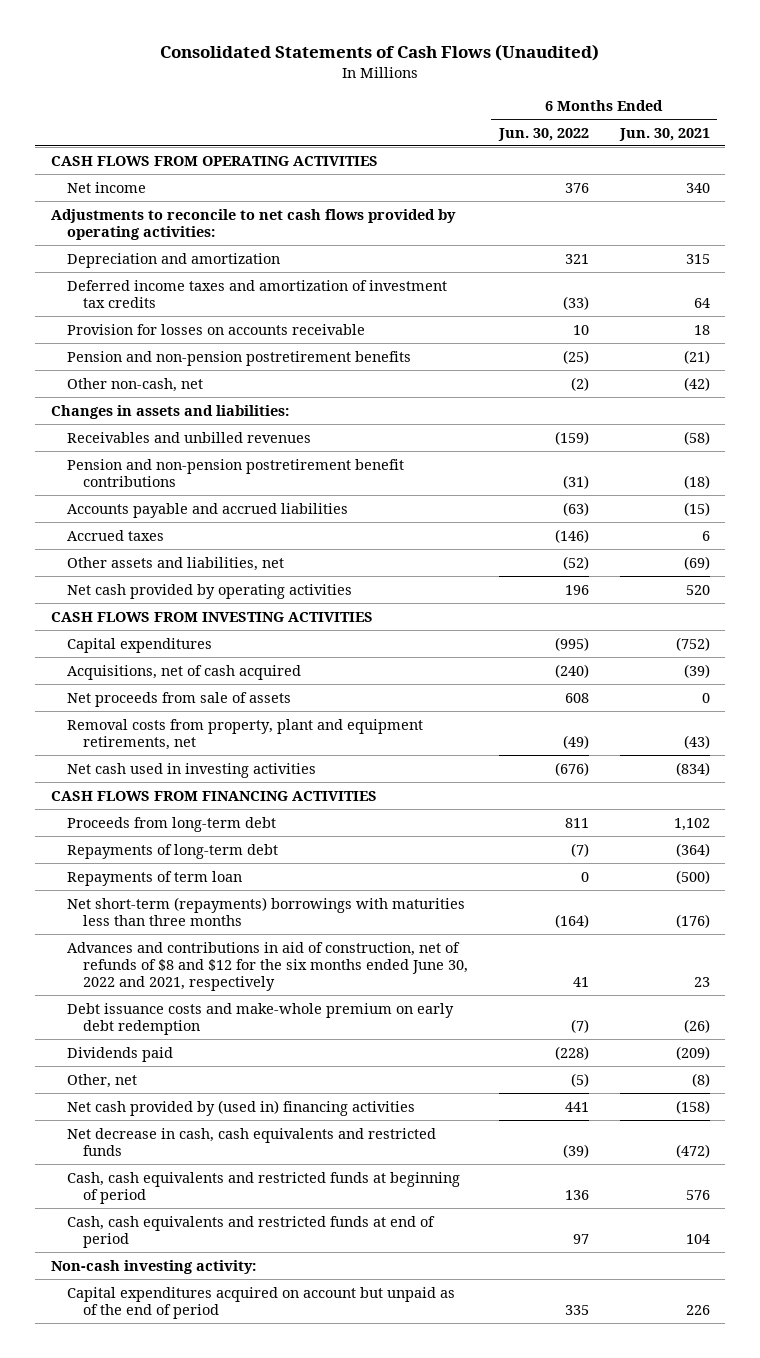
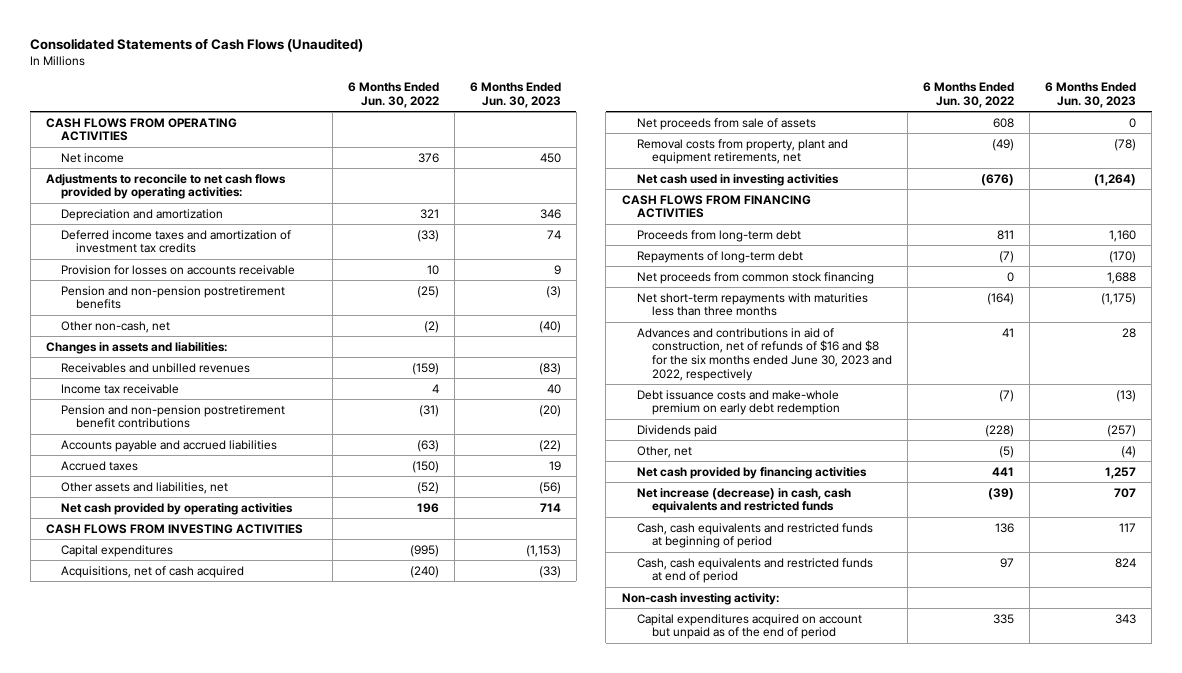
[618,127,710,141] Jun. 30, 2021 -> none
none -> [469,82,561,108] 6 Months Ended Jun. 30, 2023
none -> [61,383,180,394] Income tax receivable
[555,528,590,543] (146) -> [411,460,439,473] (150)
[67,870,243,886] Repayments of term loan -> none
none -> [636,271,874,284] Net proceeds from common stock financing
[67,896,466,926] Net short-term (repayments) borrowings with maturities less than three months -> [636,292,868,317] Net short-term repayments with maturities less than three months
[67,941,469,991] Advances and contributions in aid of construction, net of refunds of $8 and $12 for the six months ended June 30, 2022 and 2021, respectively -> [636,327,892,382] Advances and contributions in aid of construction, net of refunds of $16 and $8 for the six months ended June 30, 2023 and 2022, respectively
[67,1099,416,1116] Net cash provided by (used in) financing activities -> [636,466,867,479] Net cash provided by financing activities
[67,1127,437,1156] Net decrease in cash, cash equivalents and restricted funds -> [636,487,851,514] Net increase (decrease) in cash, cash equivalents and restricted funds

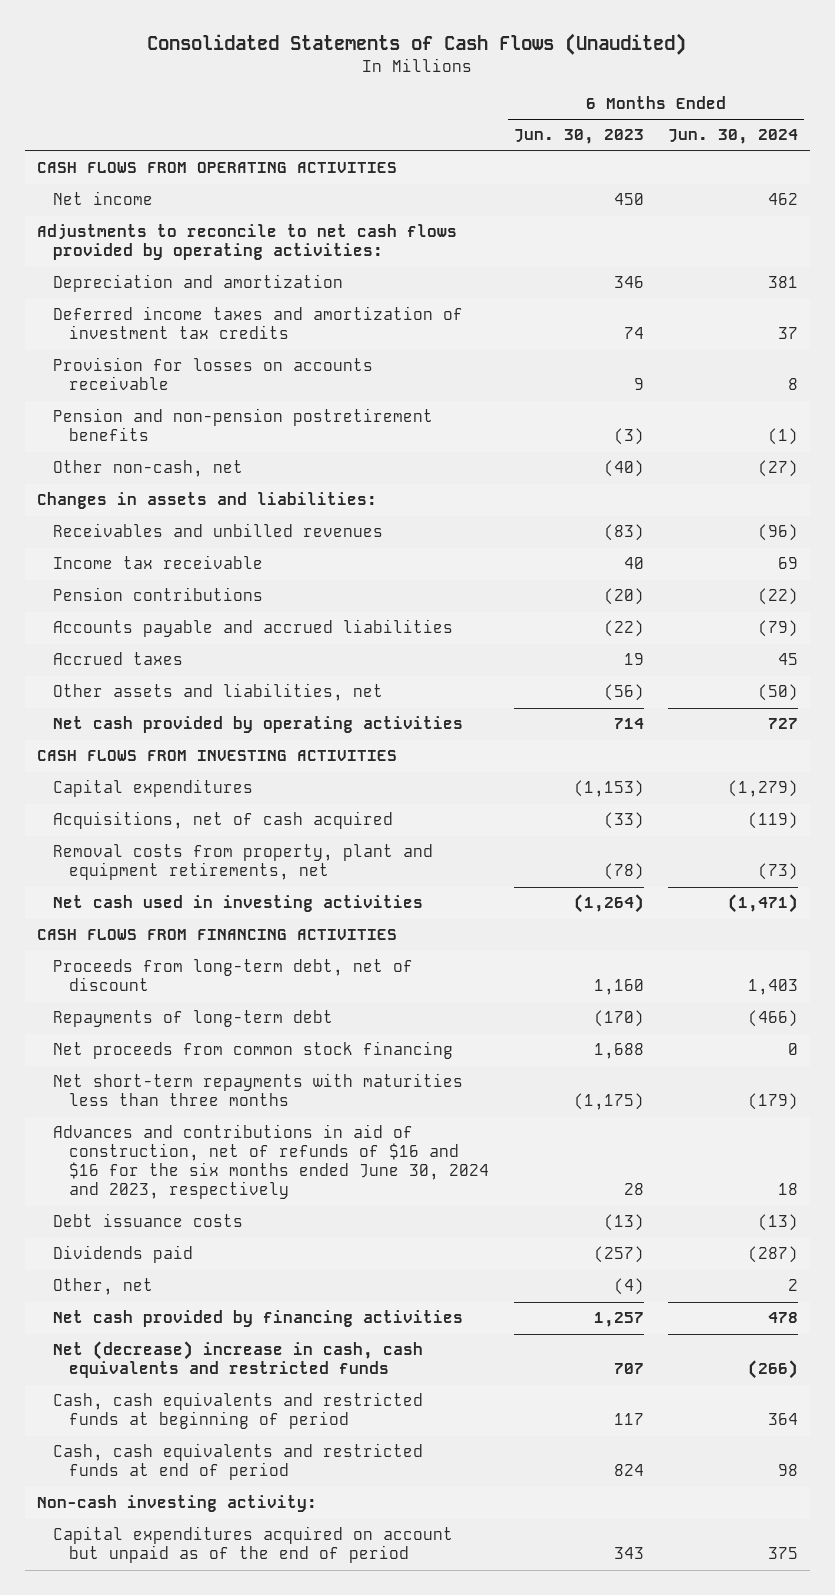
[347,82,439,108] 6 Months Ended Jun. 30, 2022 -> none
none -> [667,129,798,145] Jun. 30, 2024
[61,404,286,429] Pension and non-pension postretirement benefit contributions -> none
none -> [53,587,264,602] Pension contributions
[636,117,816,130] Net proceeds from sale of assets -> none
[636,229,801,242] Proceeds from long-term debt -> [53,959,414,992] Proceeds from long-term debt, net of discount
[636,327,892,382] Advances and contributions in aid of construction, net of refunds of $16 and $8 for the six months ended June 30, 2023 and 2022, respectively -> [53,1124,490,1200] Advances and contributions in aid of construction, net of refunds of $16 and $16 for the six months ended June 30, 2024 and 2023, respectively
[636,389,840,416] Debt issuance costs and make-whole premium on early debt redemption -> [53,1213,244,1228] Debt issuance costs
[636,487,851,514] Net increase (decrease) in cash, cash equivalents and restricted funds -> [53,1341,424,1379] Net (decrease) increase in cash, cash equivalents and restricted funds

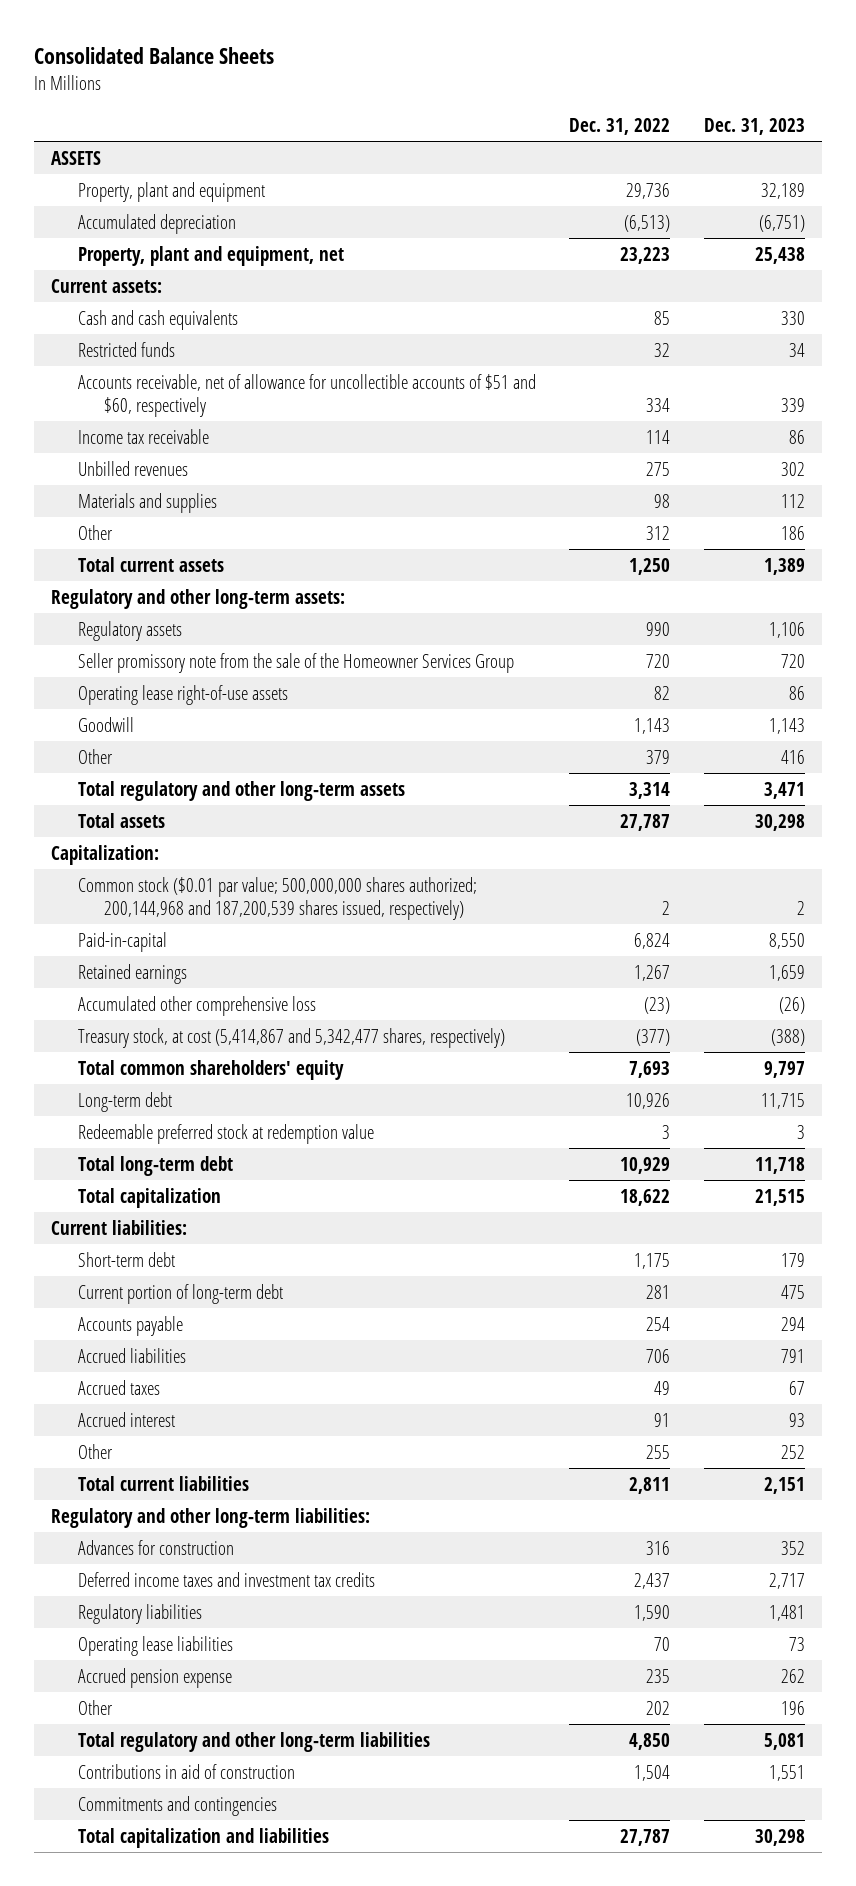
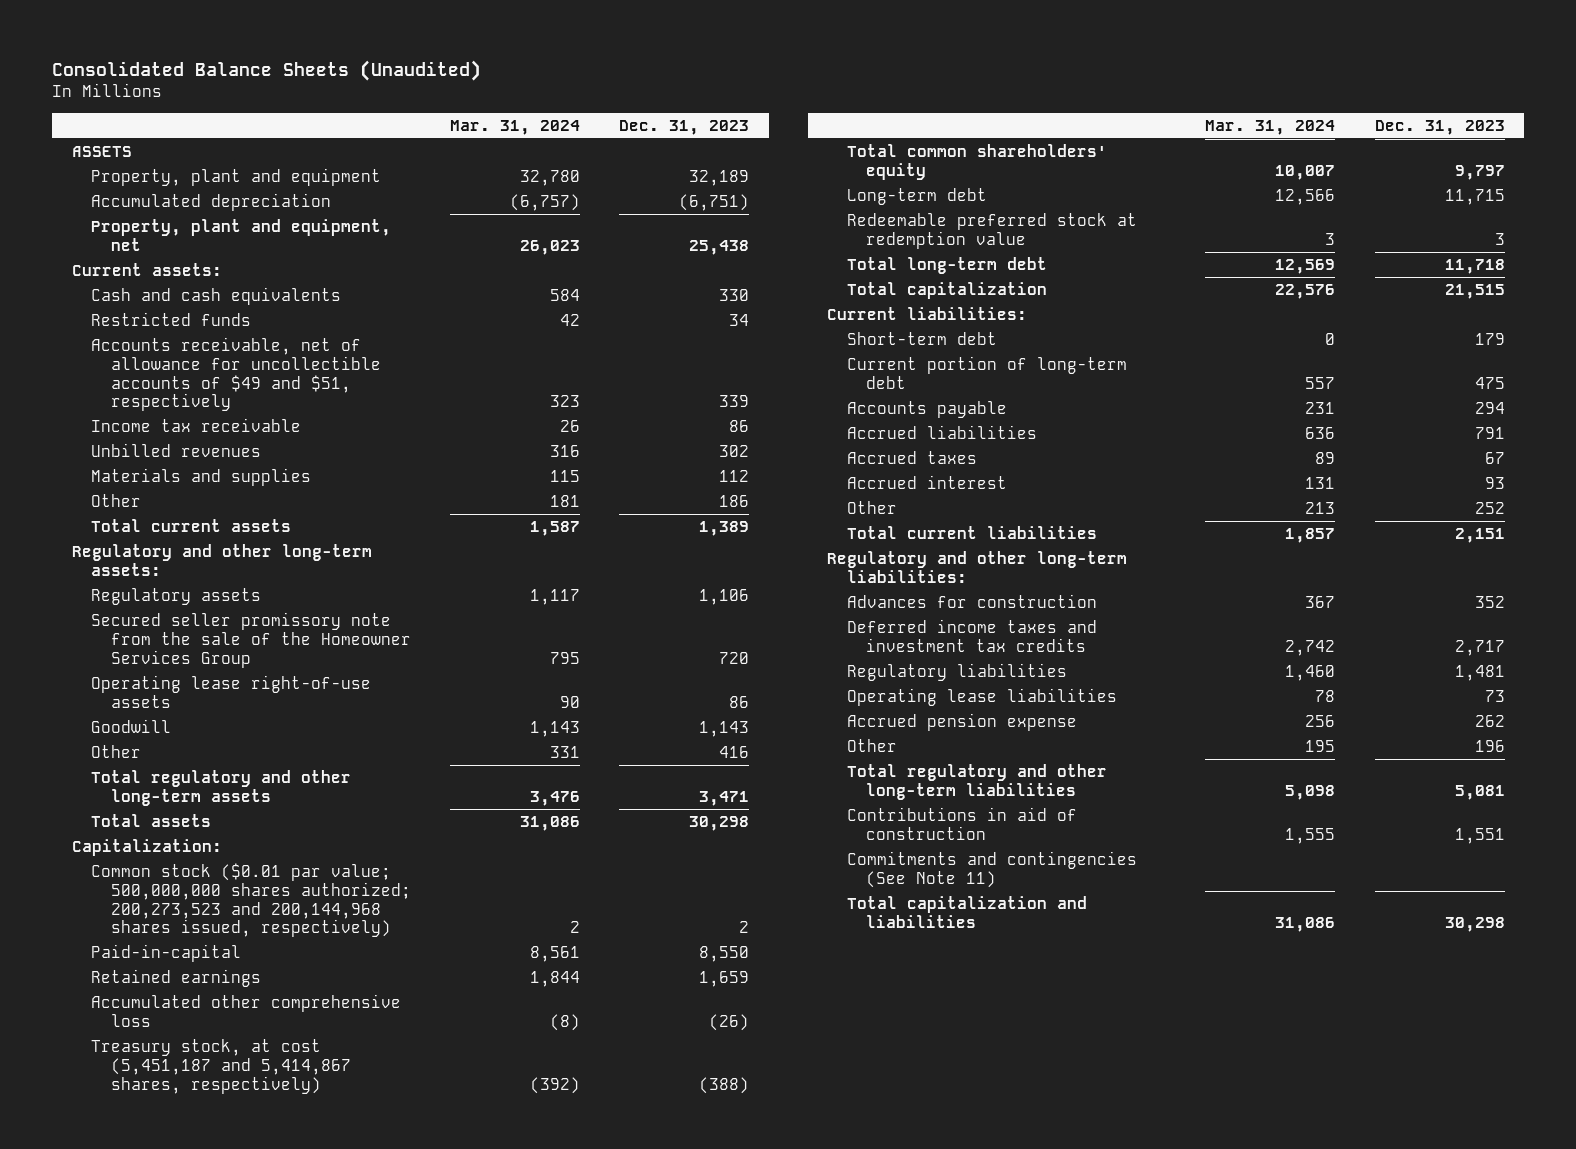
[34,47,275,65] Consolidated Balance Sheets -> [52,60,482,82] Consolidated Balance Sheets (Unaudited)
[569,117,671,135] Dec. 31, 2022 -> none
none -> [449,119,580,135] Mar. 31, 2024
[77,373,536,418] Accounts receivable, net of allowance for uncollectible accounts of $51 and $60, respectively -> [91,336,381,412] Accounts receivable, net of allowance for uncollectible accounts of $49 and $51, respectively
[77,652,514,673] Seller promissory note from the sale of the Homeowner Services Group -> [91,611,411,668] Secured seller promissory note from the sale of the Homeowner Services Group
[77,876,477,921] Common stock ($0.01 par value; 500,000,000 shares authorized; 200,144,968 and 187,200,539 shares issued, respectively) -> [91,862,411,938] Common stock ($0.01 par value; 500,000,000 shares authorized; 200,273,523 and 200,144,968 shares issued, respectively)
[77,1027,505,1048] Treasury stock, at cost (5,414,867 and 5,342,477 shares, respectively) -> [91,1038,351,1094] Treasury stock, at cost (5,451,187 and 5,414,867 shares, respectively)
[77,1795,277,1816] Commitments and contingencies -> [846,850,1137,888] Commitments and contingencies (See Note 11)

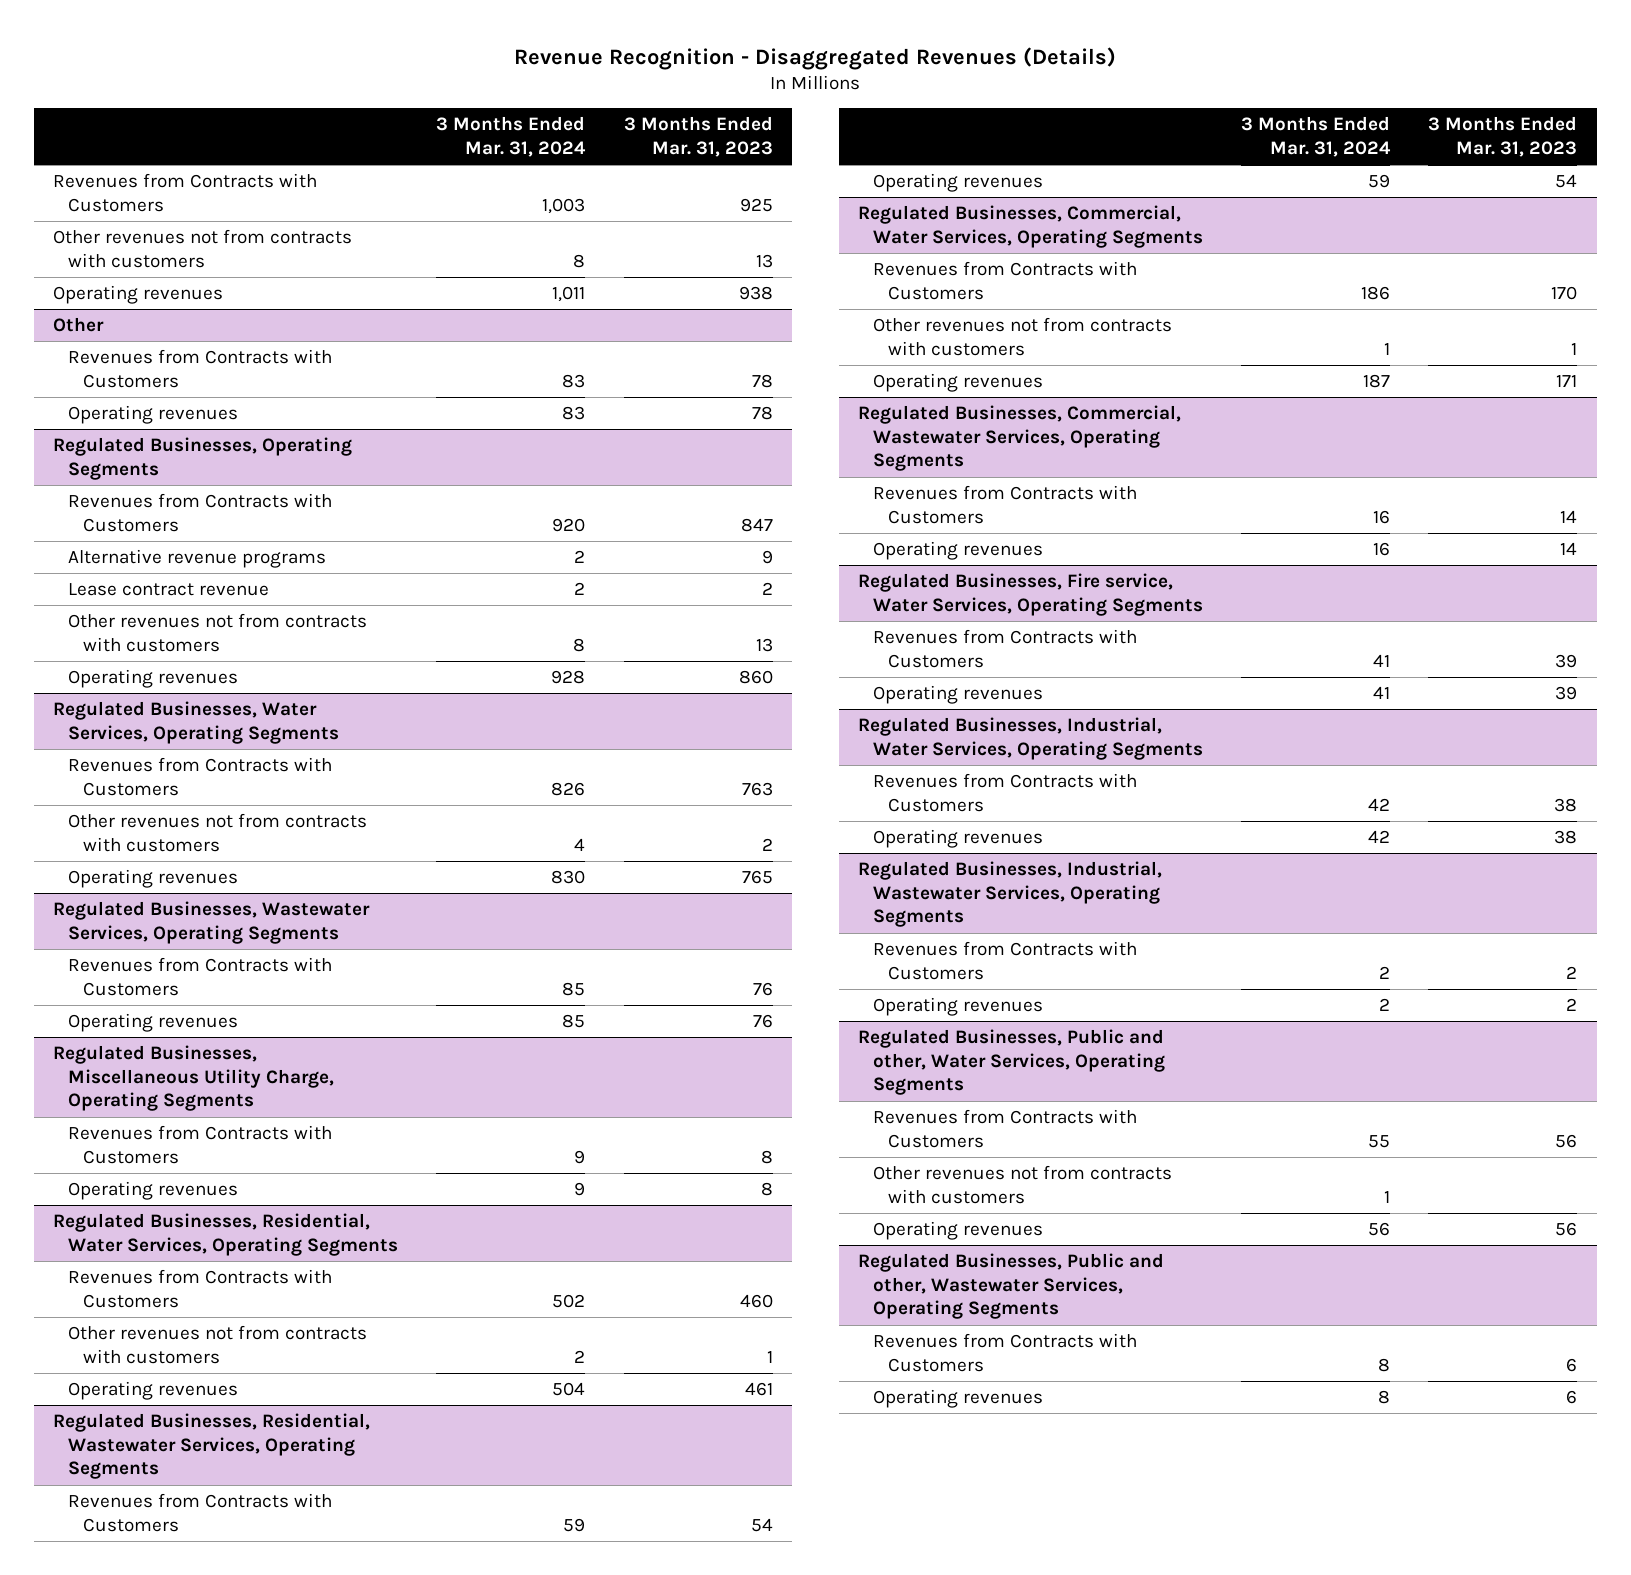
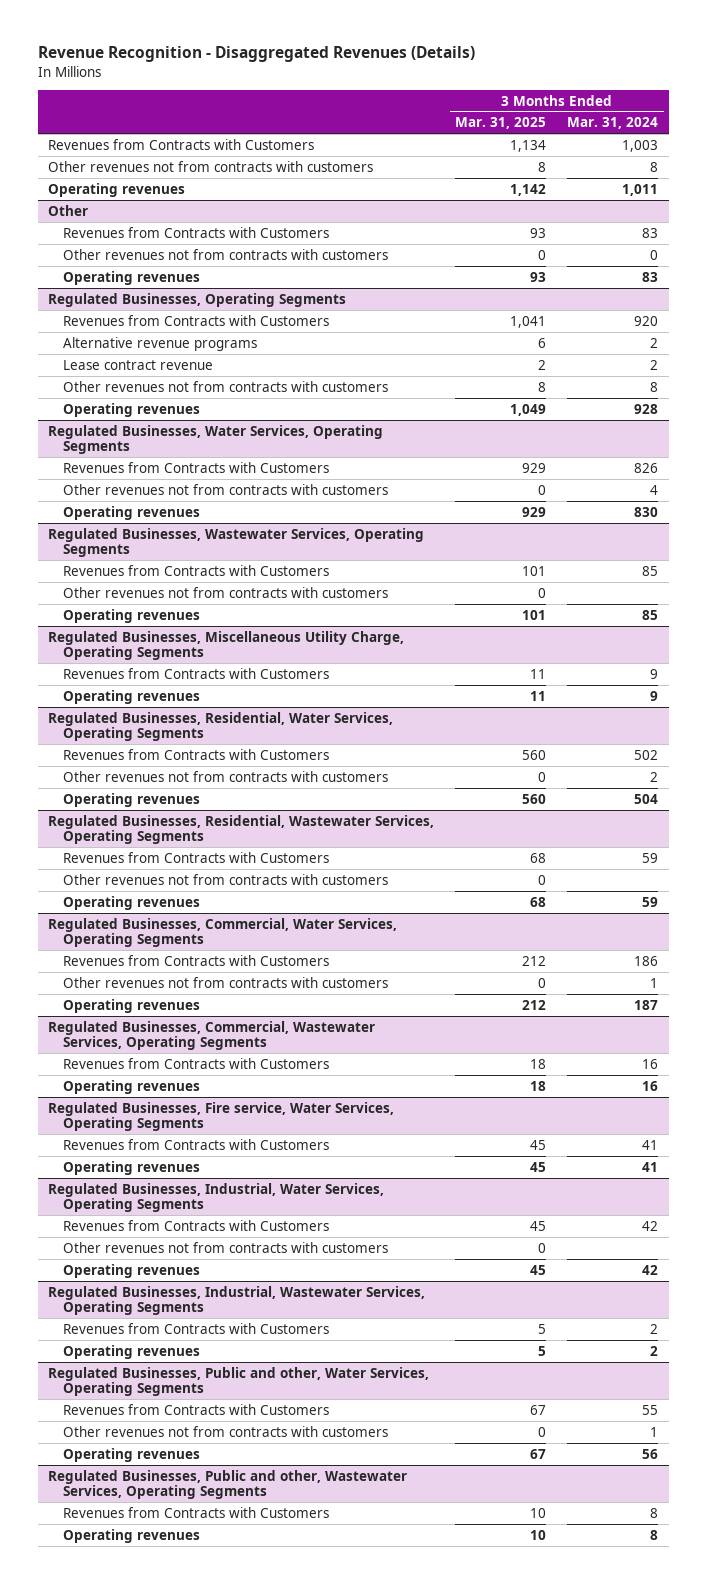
[623,116,773,157] 3 Months Ended Mar. 31, 2023 -> none
none -> [455,117,547,130] Mar. 31, 2025
none -> [62,248,388,260] Other revenues not from contracts with customers
none -> [62,586,388,598] Other revenues not from contracts with customers
none -> [62,873,388,885] Other revenues not from contracts with customers
none -> [62,1241,388,1253] Other revenues not from contracts with customers

